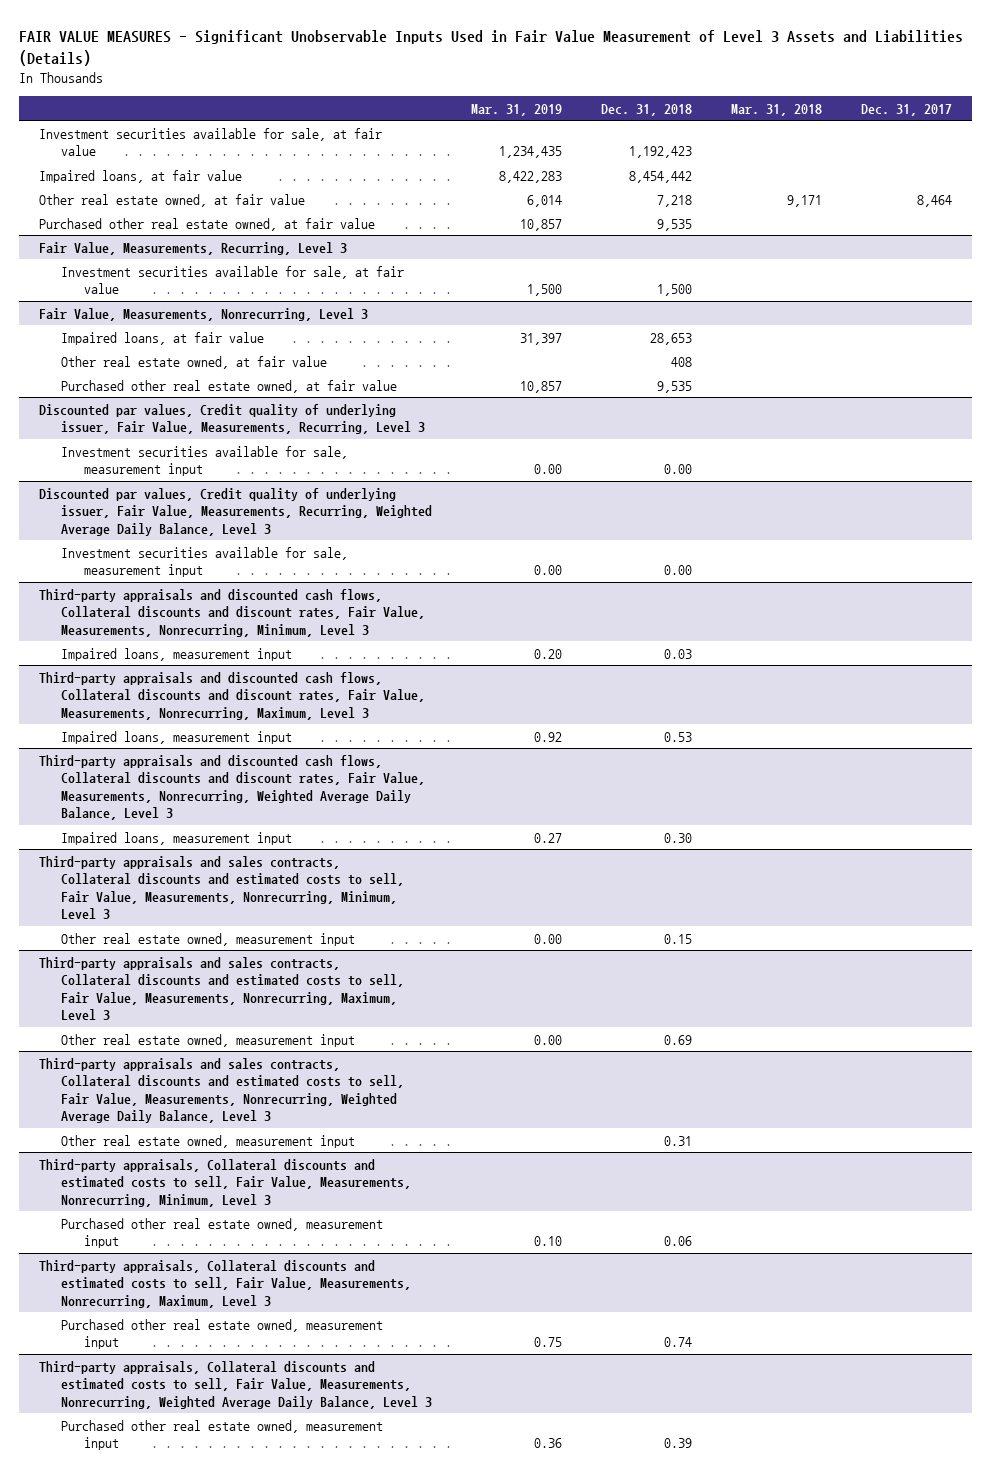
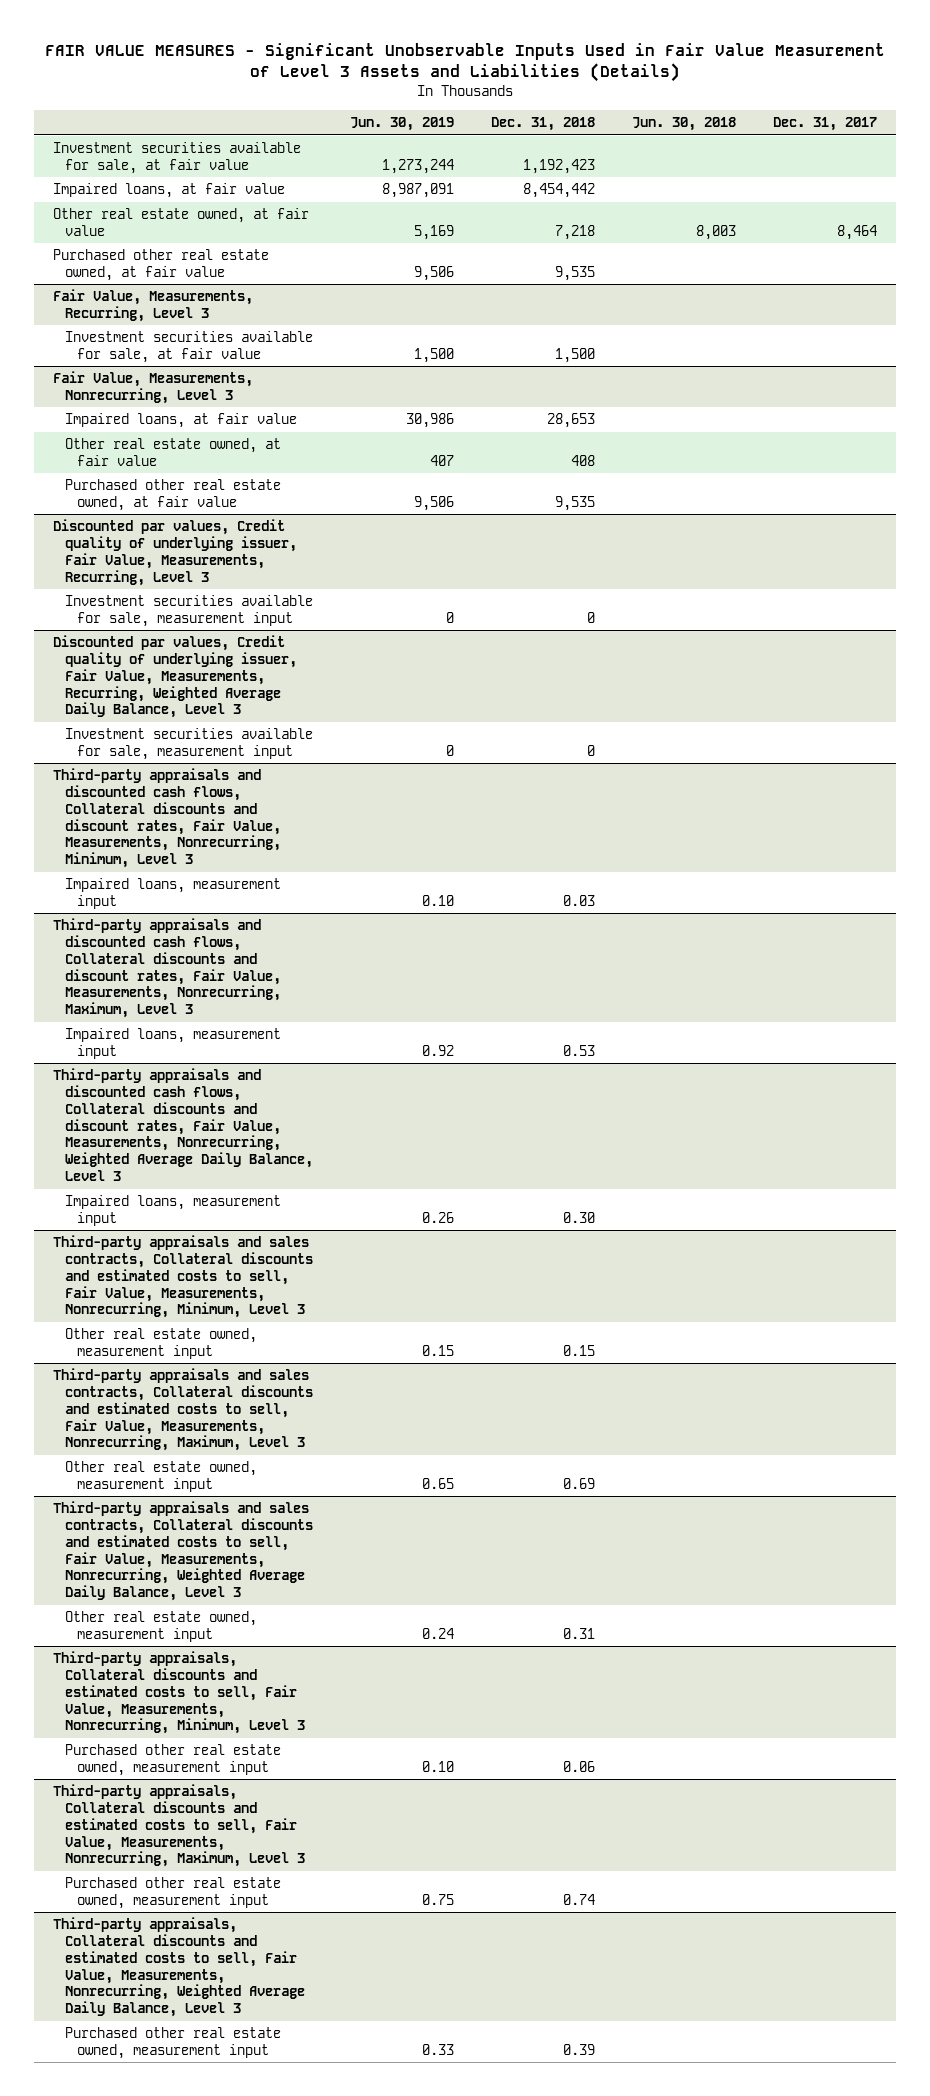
[471,103,563,116] Mar. 31, 2019 -> none
[731,103,823,116] Mar. 31, 2018 -> none
none -> [349,117,454,132] Jun. 30, 2019
none -> [631,117,736,132] Jun. 30, 2018
[664,464,693,475] 0.00 -> [586,612,595,624] 0
[664,565,693,576] 0.00 -> [586,745,595,757] 0

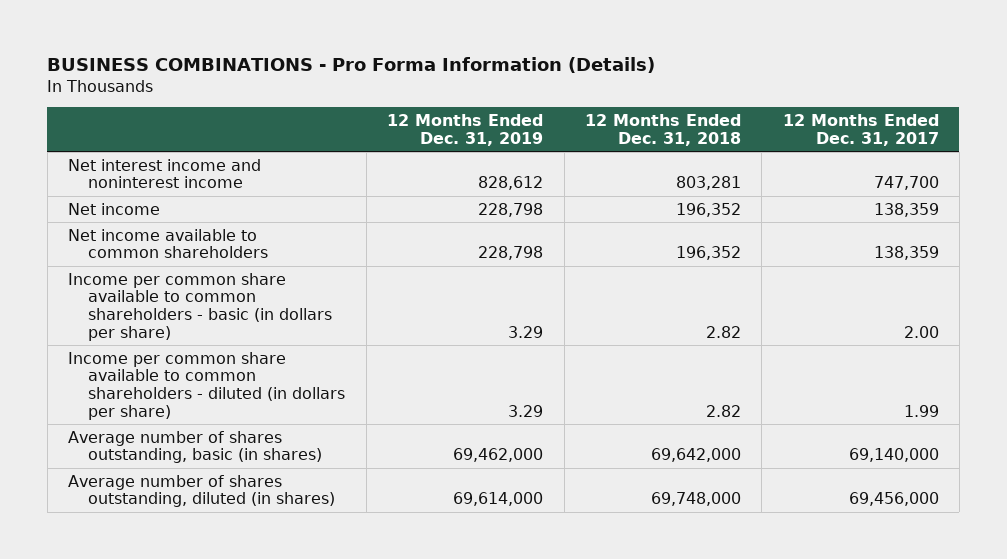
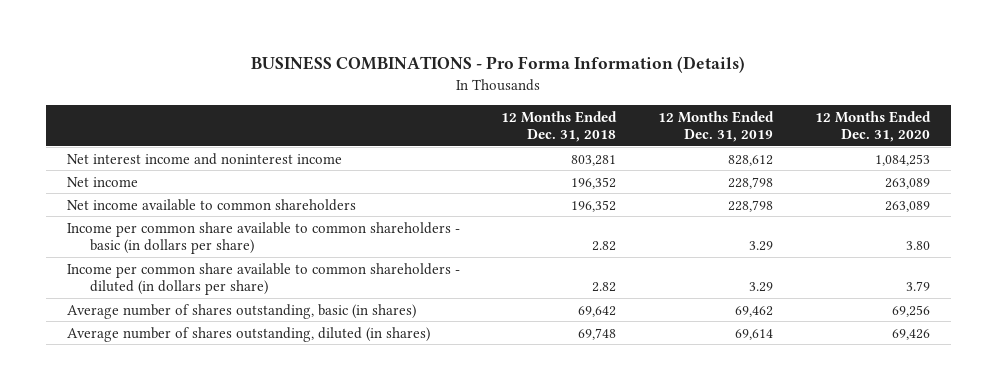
[782,113,939,146] 12 Months Ended Dec. 31, 2017 -> none
none -> [814,110,931,143] 12 Months Ended Dec. 31, 2020
[453,448,544,463] 69,462,000 -> [735,305,774,317] 69,462
[650,448,741,463] 69,642,000 -> [578,305,617,317] 69,642
[453,492,544,507] 69,614,000 -> [735,328,774,340] 69,614
[650,492,741,507] 69,748,000 -> [578,327,617,340] 69,748

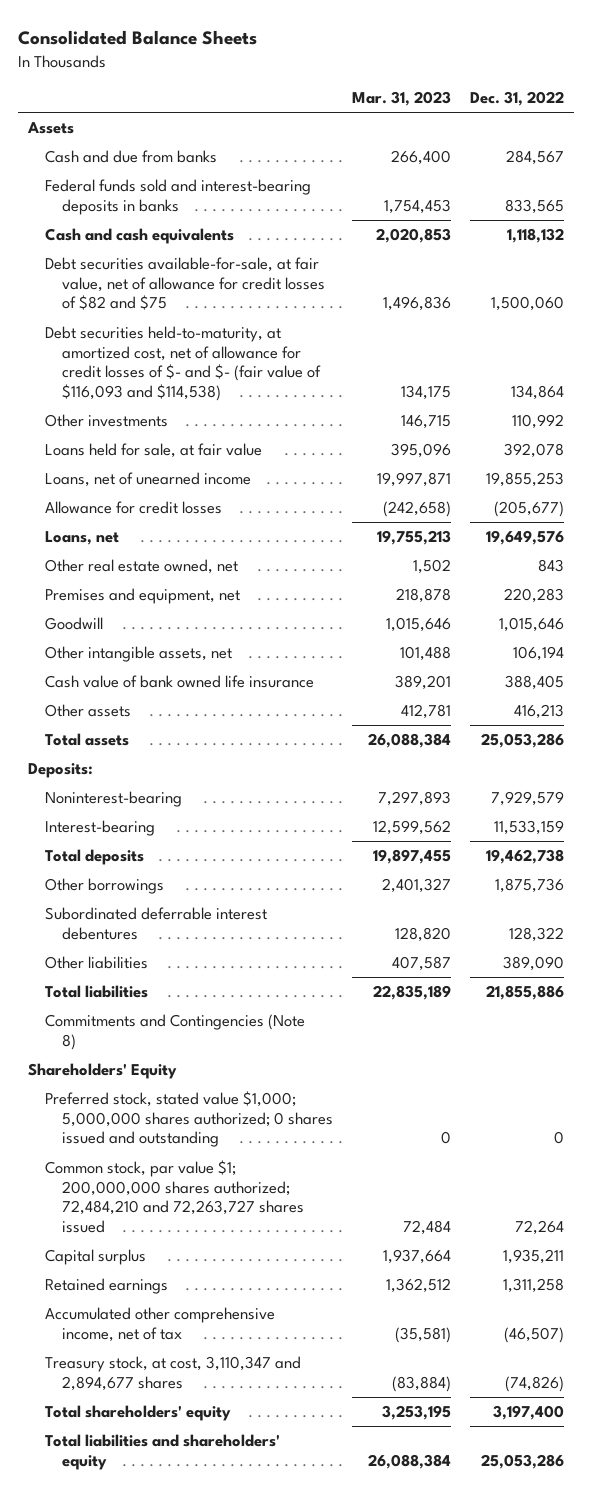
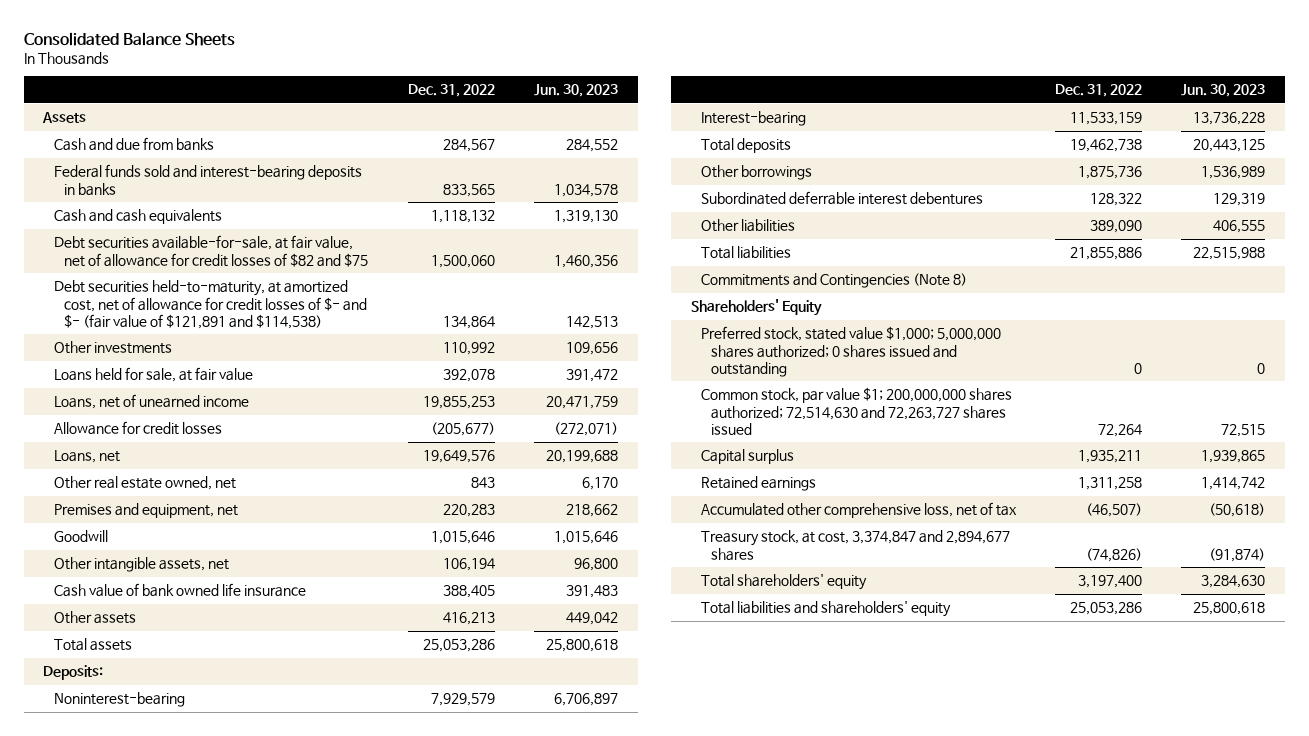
[352,91,452,107] Mar. 31, 2023 -> none
none -> [533,84,618,98] Jun. 30, 2023
[44,326,322,402] Debt securities held-to-maturity, at amortized cost, net of allowance for credit losses of $- and $- (fair value of $116,093 and $114,538) -> [53,280,367,329] Debt securities held-to-maturity, at amortized cost, net of allowance for credit losses of $- and $- (fair value of $121,891 and $114,538)
[44,1160,305,1234] Common stock, par value $1; 200,000,000 shares authorized; 72,484,210 and 72,263,727 shares issued -> [700,387,1012,435] Common stock, par value $1; 200,000,000 shares authorized; 72,514,630 and 72,263,727 shares issued
[44,1307,275,1342] Accumulated other comprehensive income, net of tax -> [700,502,1017,519] Accumulated other comprehensive loss, net of tax
[44,1356,301,1391] Treasury stock, at cost, 3,110,347 and 2,894,677 shares -> [700,530,1010,561] Treasury stock, at cost, 3,374,847 and 2,894,677 shares

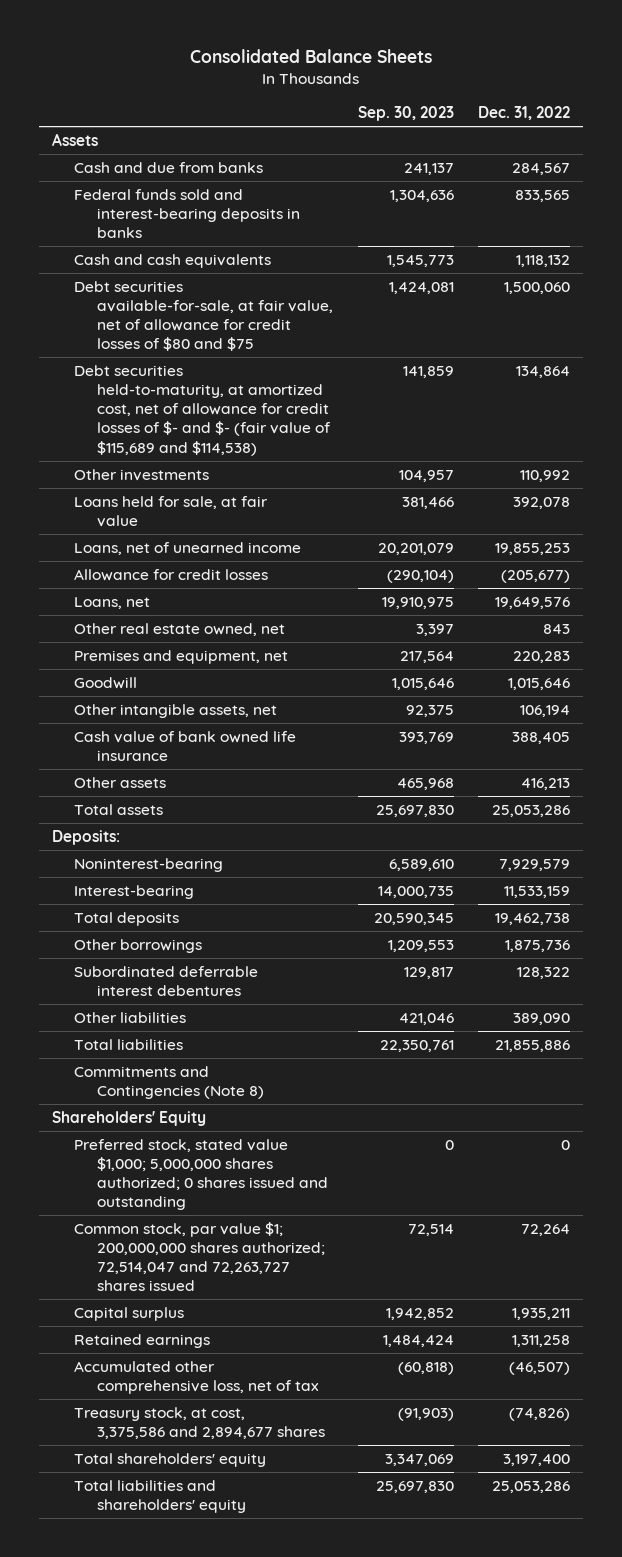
[533,84,618,98] Jun. 30, 2023 -> none
none -> [357,106,454,122] Sep. 30, 2023
[53,235,368,267] Debt securities available-for-sale, at fair value, net of allowance for credit losses of $82 and $75 -> [74,280,333,352] Debt securities available-for-sale, at fair value, net of allowance for credit losses of $80 and $75
[53,280,367,329] Debt securities held-to-maturity, at amortized cost, net of allowance for credit losses of $- and $- (fair value of $121,891 and $114,538) -> [74,364,331,456] Debt securities held-to-maturity, at amortized cost, net of allowance for credit losses of $- and $- (fair value of $115,689 and $114,538)
[700,387,1012,435] Common stock, par value $1; 200,000,000 shares authorized; 72,514,630 and 72,263,727 shares issued -> [74,1221,325,1292] Common stock, par value $1; 200,000,000 shares authorized; 72,514,047 and 72,263,727 shares issued
[700,530,1010,561] Treasury stock, at cost, 3,374,847 and 2,894,677 shares -> [74,1406,325,1440] Treasury stock, at cost, 3,375,586 and 2,894,677 shares

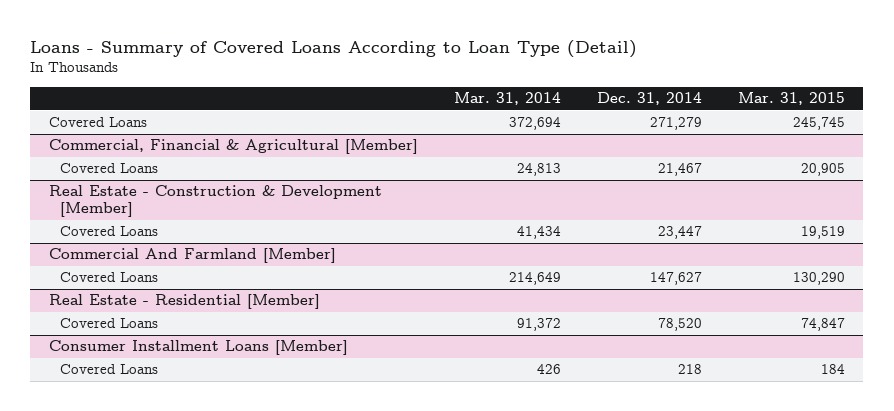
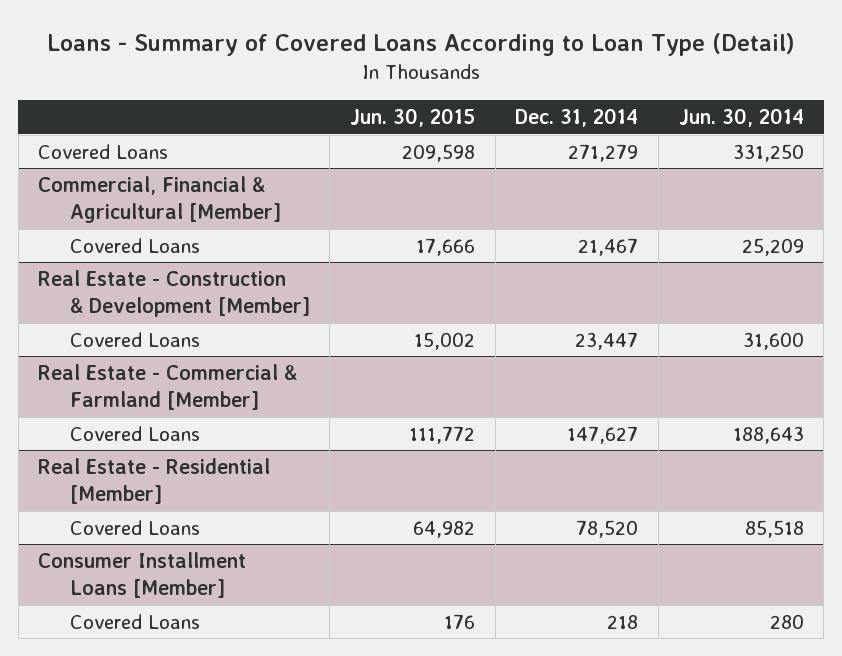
[453,92,561,106] Mar. 31, 2014 -> none
[738,92,846,106] Mar. 31, 2015 -> none
none -> [350,108,476,128] Jun. 30, 2015
none -> [678,108,804,128] Jun. 30, 2014
[48,248,336,264] Commercial And Farmland [Member] -> [38,363,298,410] Real Estate - Commercial & Farmland [Member]

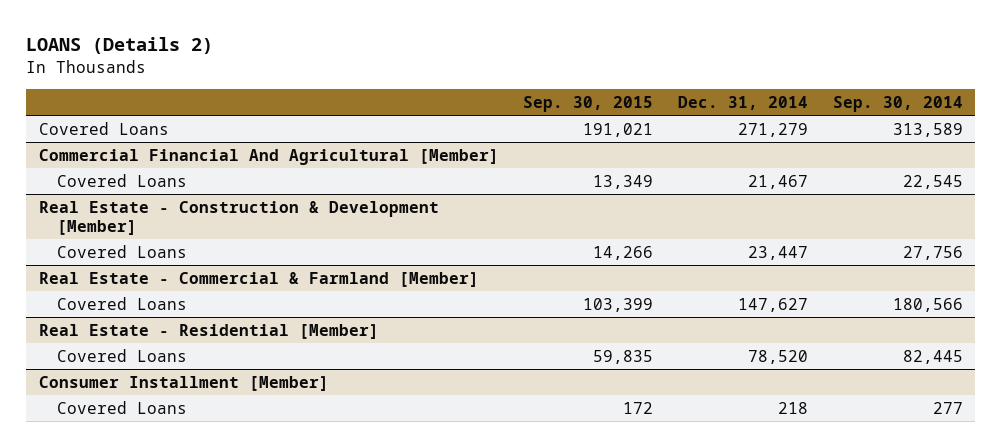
[47,32,796,56] Loans - Summary of Covered Loans According to Loan Type (Detail) -> [26,37,214,55] LOANS (Details 2)
[350,108,476,128] Jun. 30, 2015 -> none
[678,108,804,128] Jun. 30, 2014 -> none
none -> [523,96,654,113] Sep. 30, 2015
none -> [832,96,963,113] Sep. 30, 2014
[38,175,281,223] Commercial, Financial & Agricultural [Member] -> [38,148,499,165] Commercial Financial And Agricultural [Member]
[38,551,247,598] Consumer Installment Loans [Member] -> [38,375,329,391] Consumer Installment [Member]

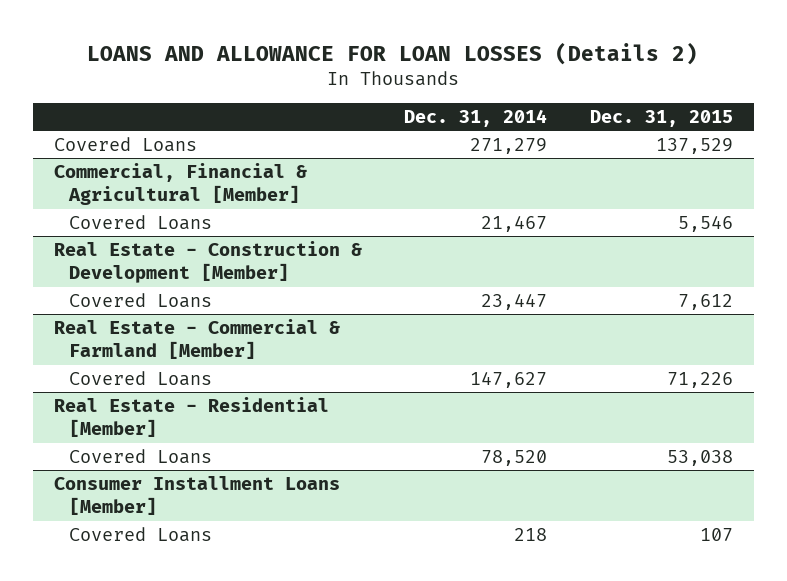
[26,37,214,55] LOANS (Details 2) -> [87,42,699,66] LOANS AND ALLOWANCE FOR LOAN LOSSES (Details 2)
[523,96,654,113] Sep. 30, 2015 -> none
[832,96,963,113] Sep. 30, 2014 -> none
none -> [589,109,733,127] Dec. 31, 2015
[38,148,499,165] Commercial Financial And Agricultural [Member] -> [54,162,308,206] Commercial, Financial & Agricultural [Member]
[38,375,329,391] Consumer Installment [Member] -> [54,475,341,516] Consumer Installment Loans [Member]

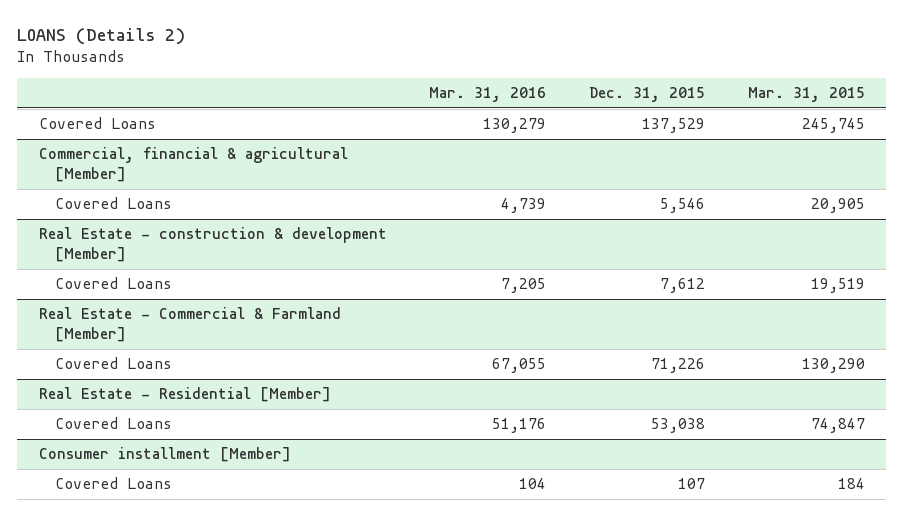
[87,42,699,66] LOANS AND ALLOWANCE FOR LOAN LOSSES (Details 2) -> [17,28,186,46] LOANS (Details 2)
[404,108,548,127] Dec. 31, 2014 -> none
none -> [429,86,547,102] Mar. 31, 2016
none -> [747,86,865,102] Mar. 31, 2015
[54,162,308,206] Commercial, Financial & Agricultural [Member] -> [38,147,348,182] Commercial, financial & agricultural [Member]
[54,240,363,284] Real Estate - Construction & Development [Member] -> [38,227,387,262] Real Estate - construction & development [Member]
[54,475,341,516] Consumer Installment Loans [Member] -> [38,447,291,463] Consumer installment [Member]

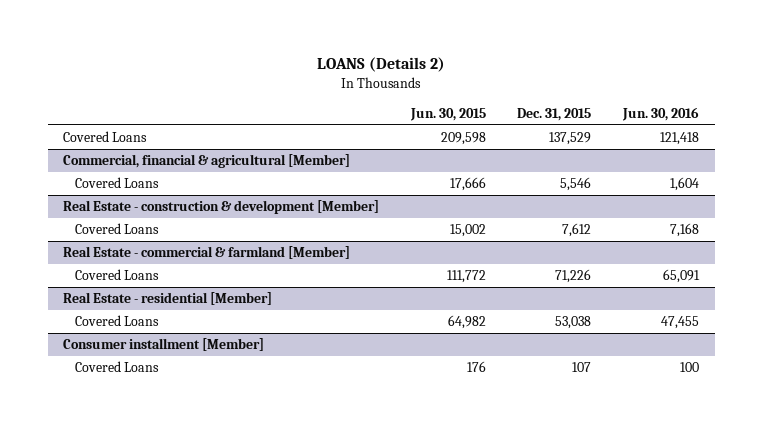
[429,86,547,102] Mar. 31, 2016 -> none
[747,86,865,102] Mar. 31, 2015 -> none
none -> [409,107,486,121] Jun. 30, 2015
none -> [622,106,700,121] Jun. 30, 2016
[38,307,341,342] Real Estate - Commercial & Farmland [Member] -> [63,246,351,260] Real Estate - commercial & farmland [Member]
[38,387,331,403] Real Estate - Residential [Member] -> [63,292,273,306] Real Estate - residential [Member]

